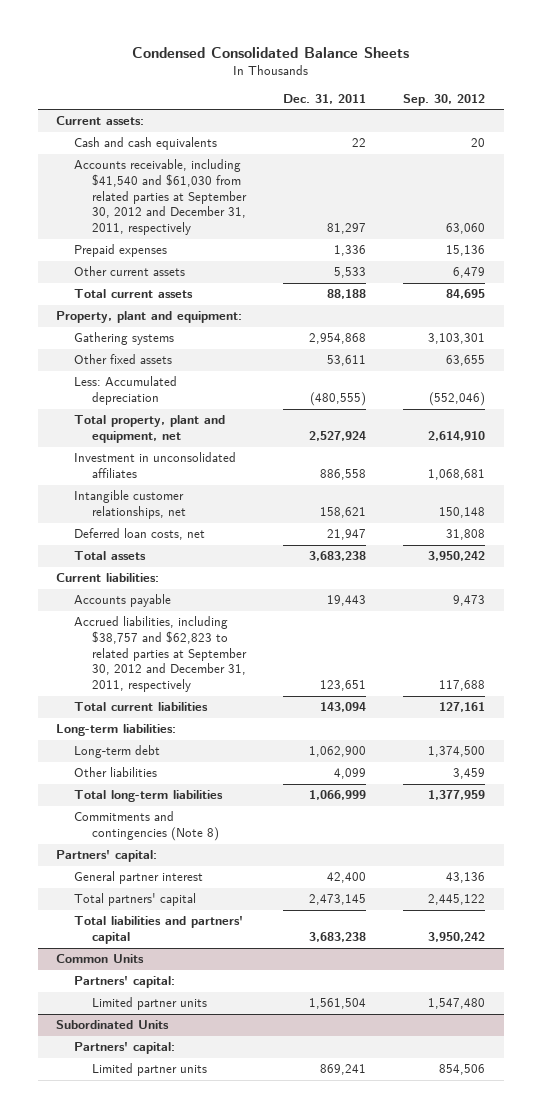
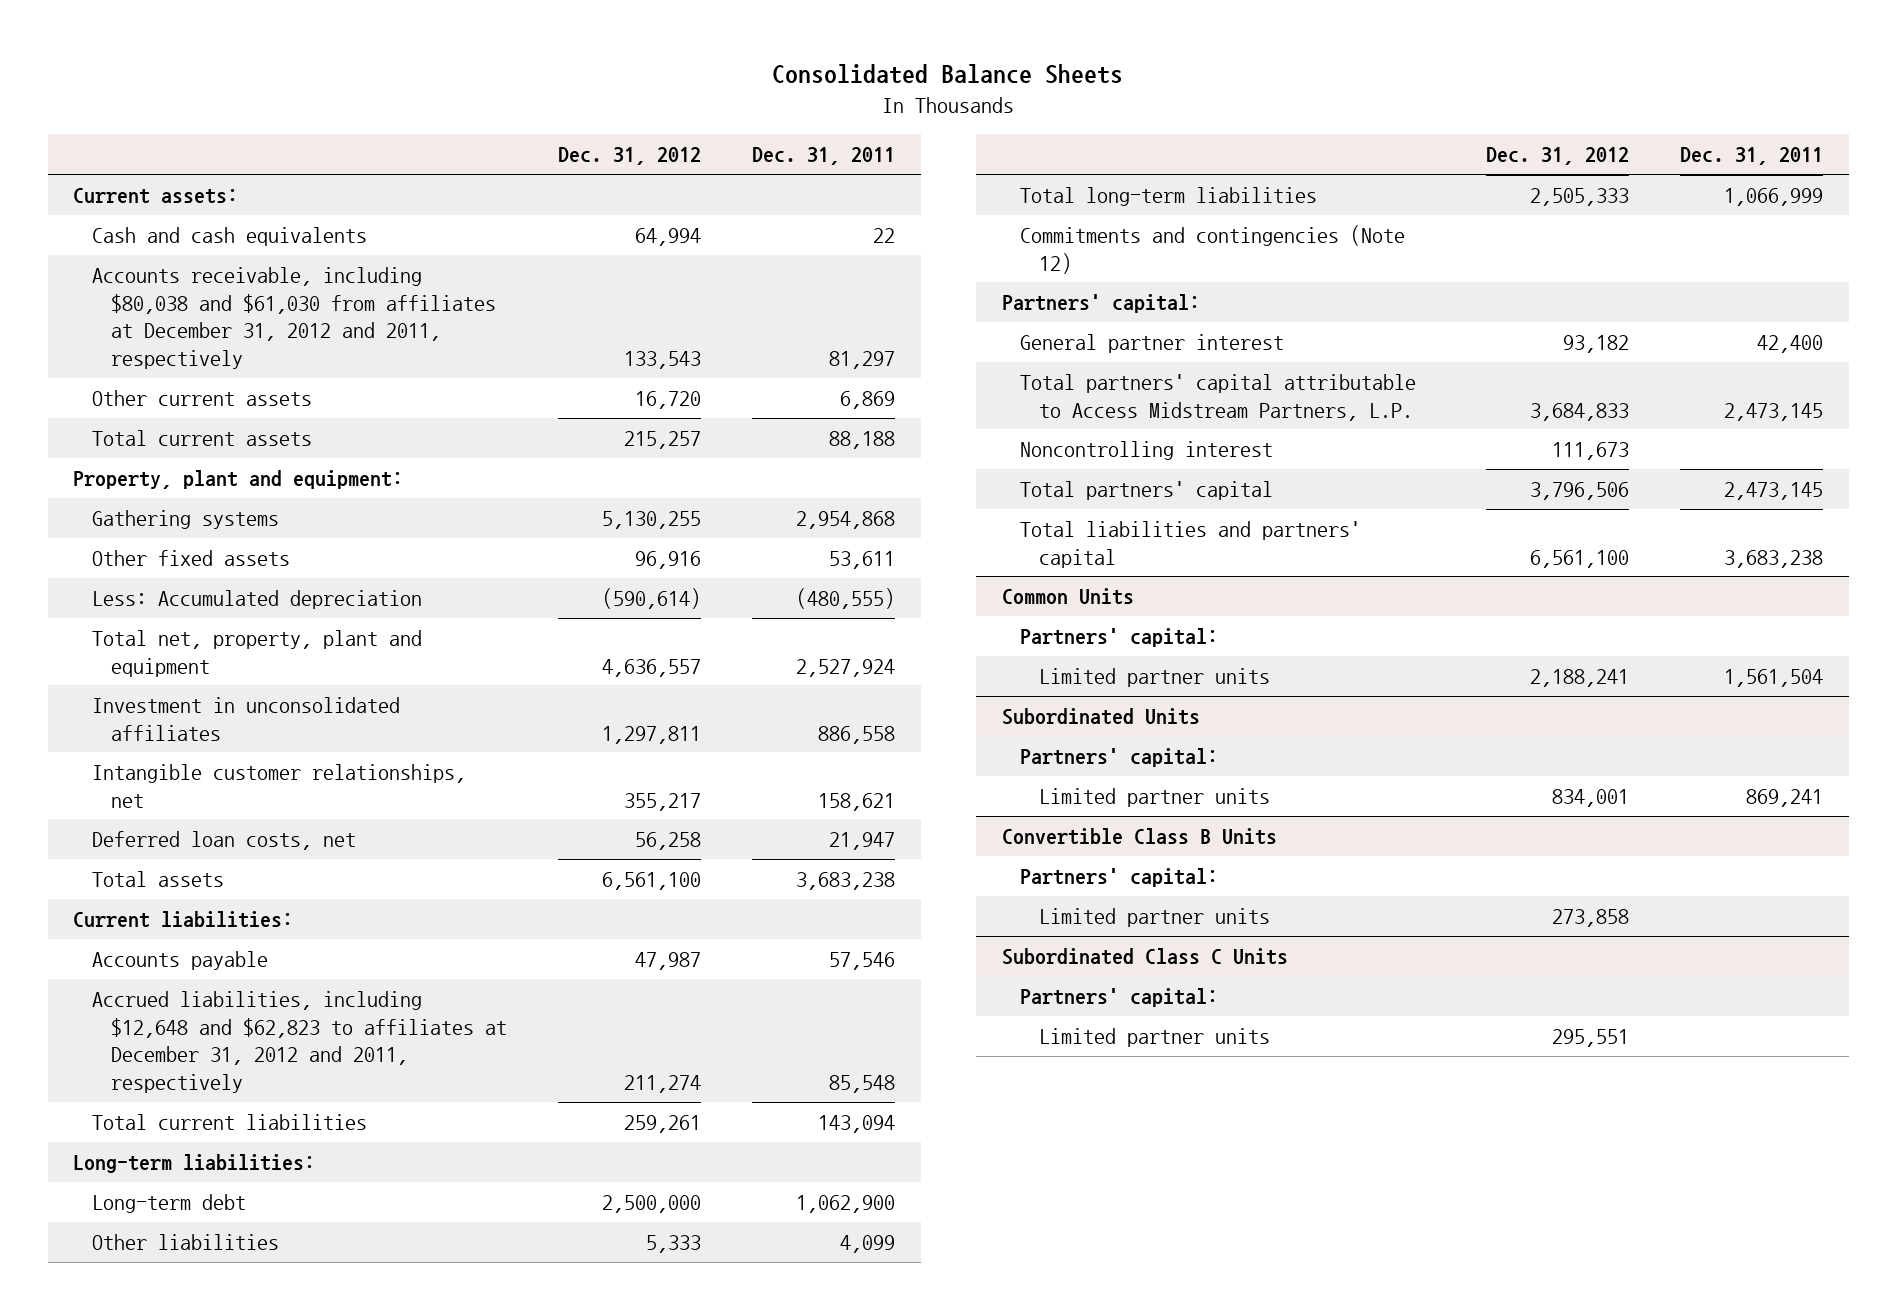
[131,46,409,58] Condensed Consolidated Balance Sheets -> [772,64,1124,85] Consolidated Balance Sheets
[402,93,485,106] Sep. 30, 2012 -> none
none -> [557,147,701,166] Dec. 31, 2012
[74,244,168,258] Prepaid expenses -> none
[74,159,247,235] Accounts receivable, including $41,540 and $61,030 from related parties at September 30, 2012 and December 31, 2011, respectively -> [91,267,496,369] Accounts receivable, including $80,038 and $61,030 from affiliates at December 31, 2012 and 2011, respectively
[333,267,366,279] 5,533 -> [839,391,895,410] 6,869
[74,415,226,444] Total property, plant and equipment, net -> [91,630,422,677] Total net, property, plant and equipment
[326,595,366,607] 19,443 -> [828,952,895,971] 57,546
[74,616,247,692] Accrued liabilities, including $38,757 and $62,823 to related parties at September 30, 2012 and December 31, 2011, respectively -> [91,991,507,1093] Accrued liabilities, including $12,648 and $62,823 to affiliates at December 31, 2012 and 2011, respectively
[319,679,366,691] 123,651 -> [828,1074,895,1093] 85,548
[74,811,219,842] Commitments and contingencies (Note 8) -> [1020,225,1406,274] Commitments and contingencies (Note 12)
none -> [1020,374,1417,421] Total partners' capital attributable to Access Midstream Partners, L.P.
none -> [1020,441,1274,461] Noncontrolling interest
none -> [1001,828,1277,846] Convertible Class B Units
none -> [1020,868,1219,888] Partners' capital:
none -> [1039,908,1271,928] Limited partner units
none -> [1001,948,1288,966] Subordinated Class C Units
none -> [1020,988,1219,1008] Partners' capital:
none -> [1039,1028,1271,1048] Limited partner units

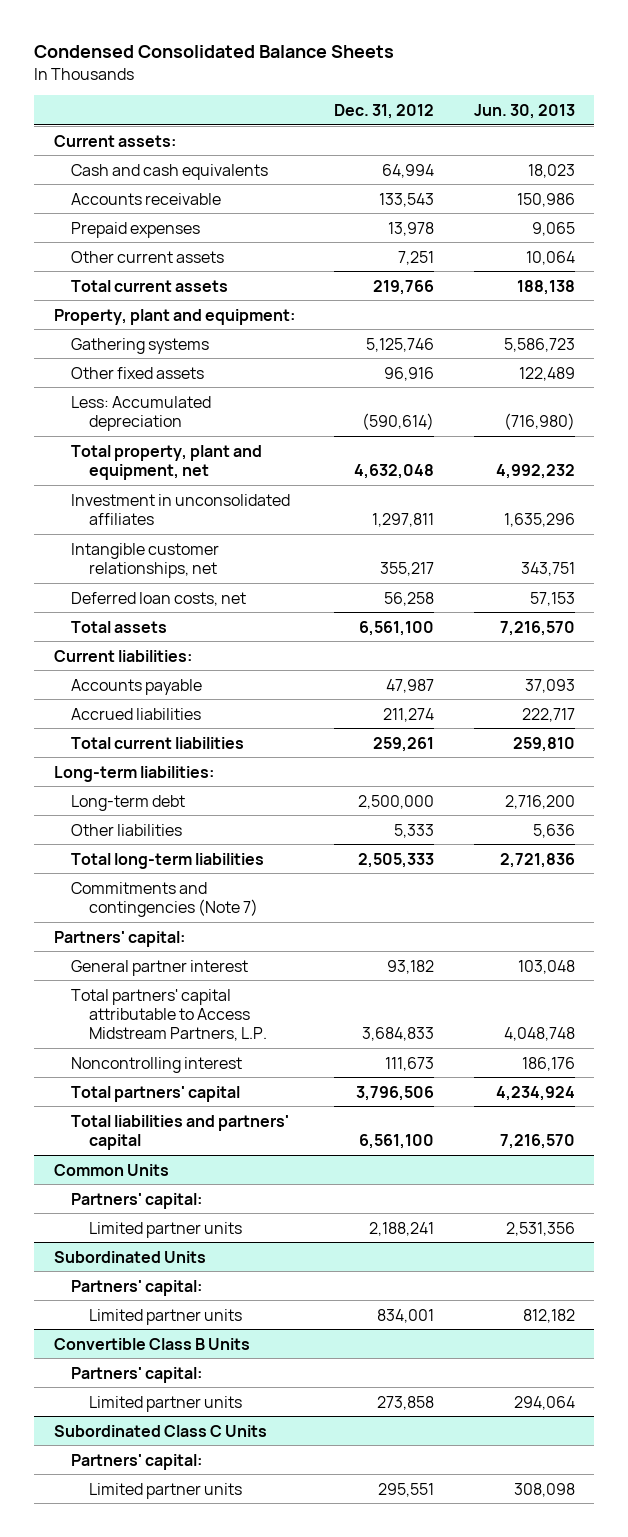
[772,64,1124,85] Consolidated Balance Sheets -> [33,45,394,59] Condensed Consolidated Balance Sheets
[751,147,895,166] Dec. 31, 2011 -> none
none -> [473,103,575,119] Jun. 30, 2013
[91,267,496,369] Accounts receivable, including $80,038 and $61,030 from affiliates at December 31, 2012 and 2011, respectively -> [71,192,222,205] Accounts receivable
none -> [71,221,201,238] Prepaid expenses
[634,391,701,410] 16,720 -> [398,250,435,265] 7,251
[623,431,701,450] 215,257 -> [373,279,435,295] 219,766
[601,511,701,530] 5,130,255 -> [366,337,435,352] 5,125,746
[91,630,422,677] Total net, property, plant and equipment -> [71,444,263,480] Total property, plant and equipment, net
[601,658,701,677] 4,636,557 -> [354,463,435,479] 4,632,048
[91,991,507,1093] Accrued liabilities, including $12,648 and $62,823 to affiliates at December 31, 2012 and 2011, respectively -> [71,707,202,720] Accrued liabilities
[1020,225,1406,274] Commitments and contingencies (Note 12) -> [71,881,259,917] Commitments and contingencies (Note 7)

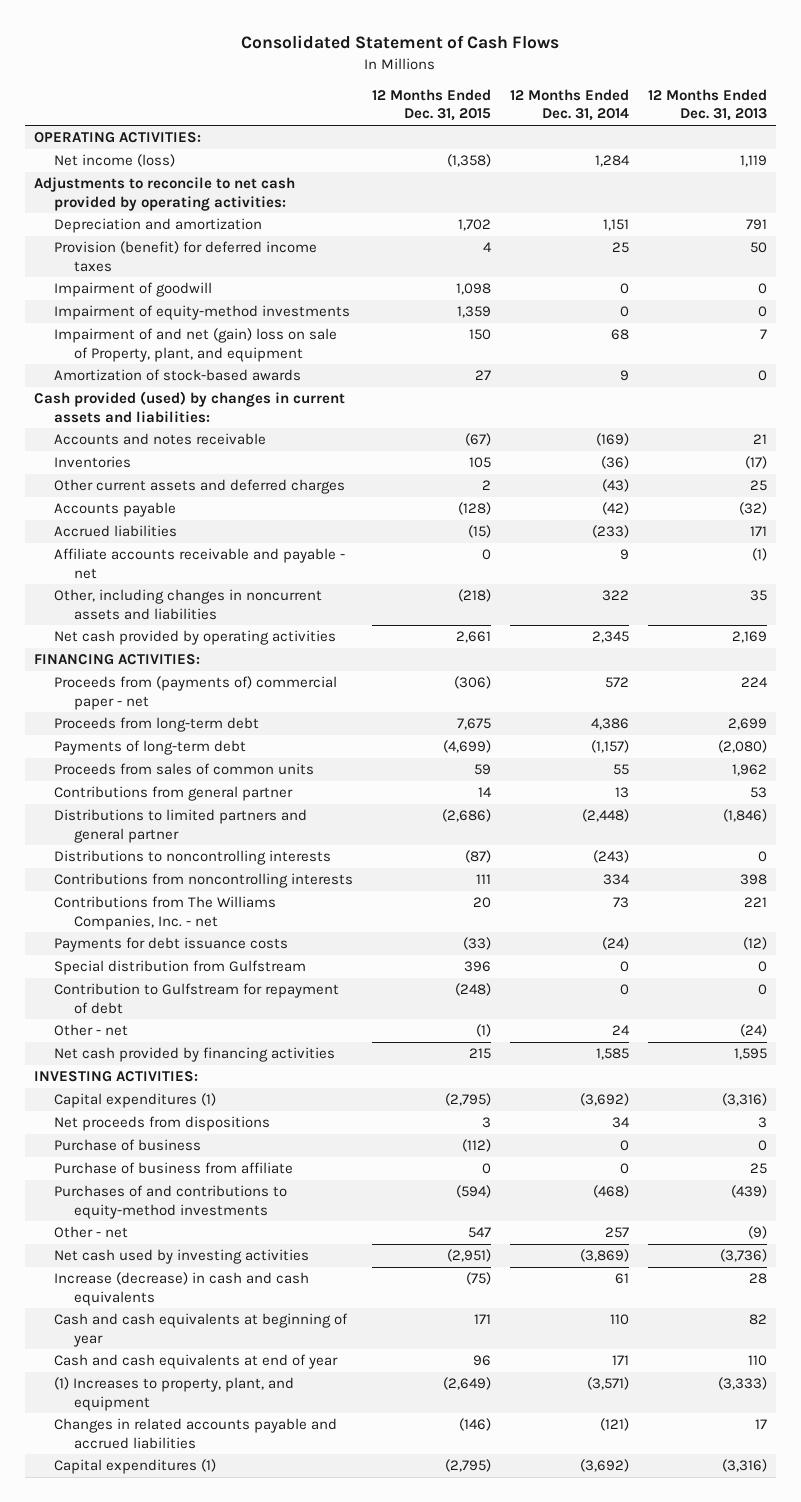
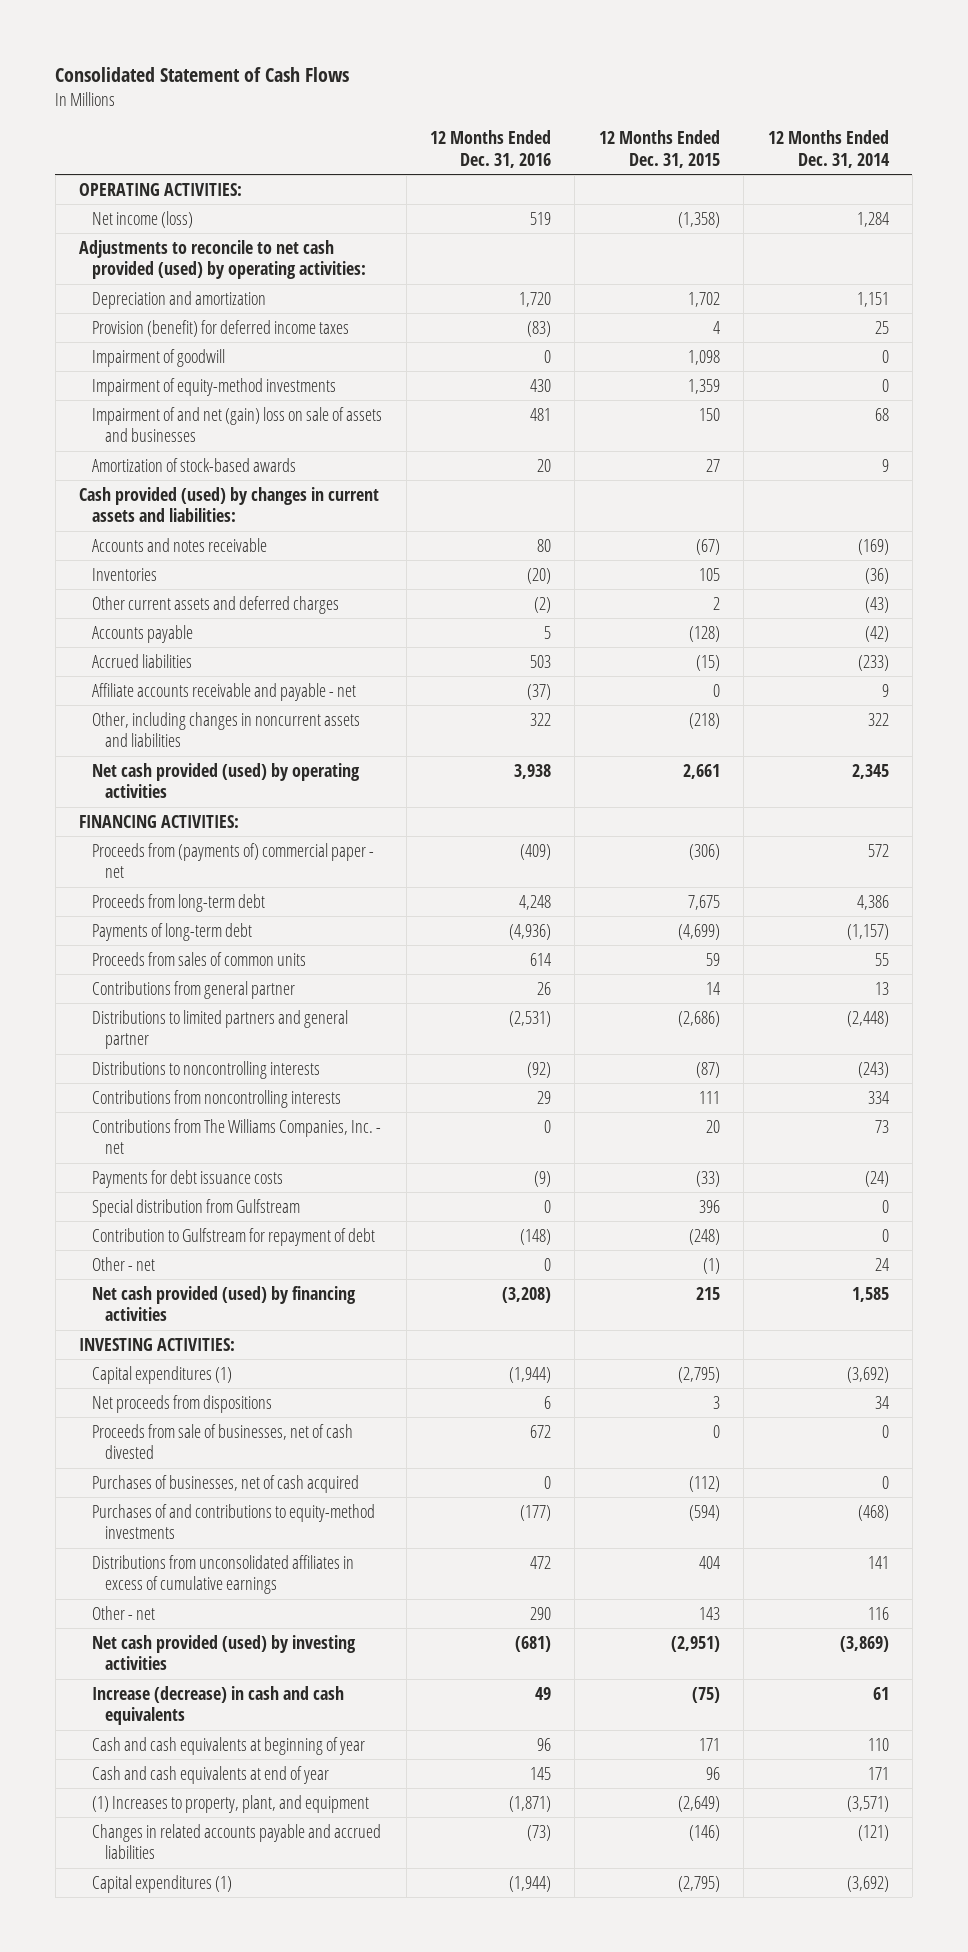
[647,89,767,122] 12 Months Ended Dec. 31, 2013 -> none
none -> [430,130,552,168] 12 Months Ended Dec. 31, 2016
[34,177,296,211] Adjustments to reconcile to net cash provided by operating activities: -> [79,239,367,280] Adjustments to reconcile to net cash provided (used) by operating activities:
[54,328,338,362] Impairment of and net (gain) loss on sale of Property, plant, and equipment -> [92,406,383,443] Impairment of and net (gain) loss on sale of assets and businesses
[54,630,337,646] Net cash provided by operating activities -> [92,762,361,799] Net cash provided (used) by operating activities
[54,1047,336,1063] Net cash provided by financing activities -> [92,1285,357,1322] Net cash provided (used) by financing activities
[54,1162,294,1175] Purchase of business from affiliate -> none
none -> [92,1423,354,1460] Proceeds from sale of businesses, net of cash divested
[54,1139,202,1152] Purchase of business -> [92,1474,360,1493] Purchases of businesses, net of cash acquired
none -> [92,1554,355,1595] Distributions from unconsolidated affiliates in excess of cumulative earnings
[467,1227,491,1239] 547 -> [698,1606,720,1620] 143
[604,1227,629,1239] 257 -> [867,1606,889,1620] 116
[54,1249,310,1265] Net cash used by investing activities -> [92,1634,357,1671] Net cash provided (used) by investing activities

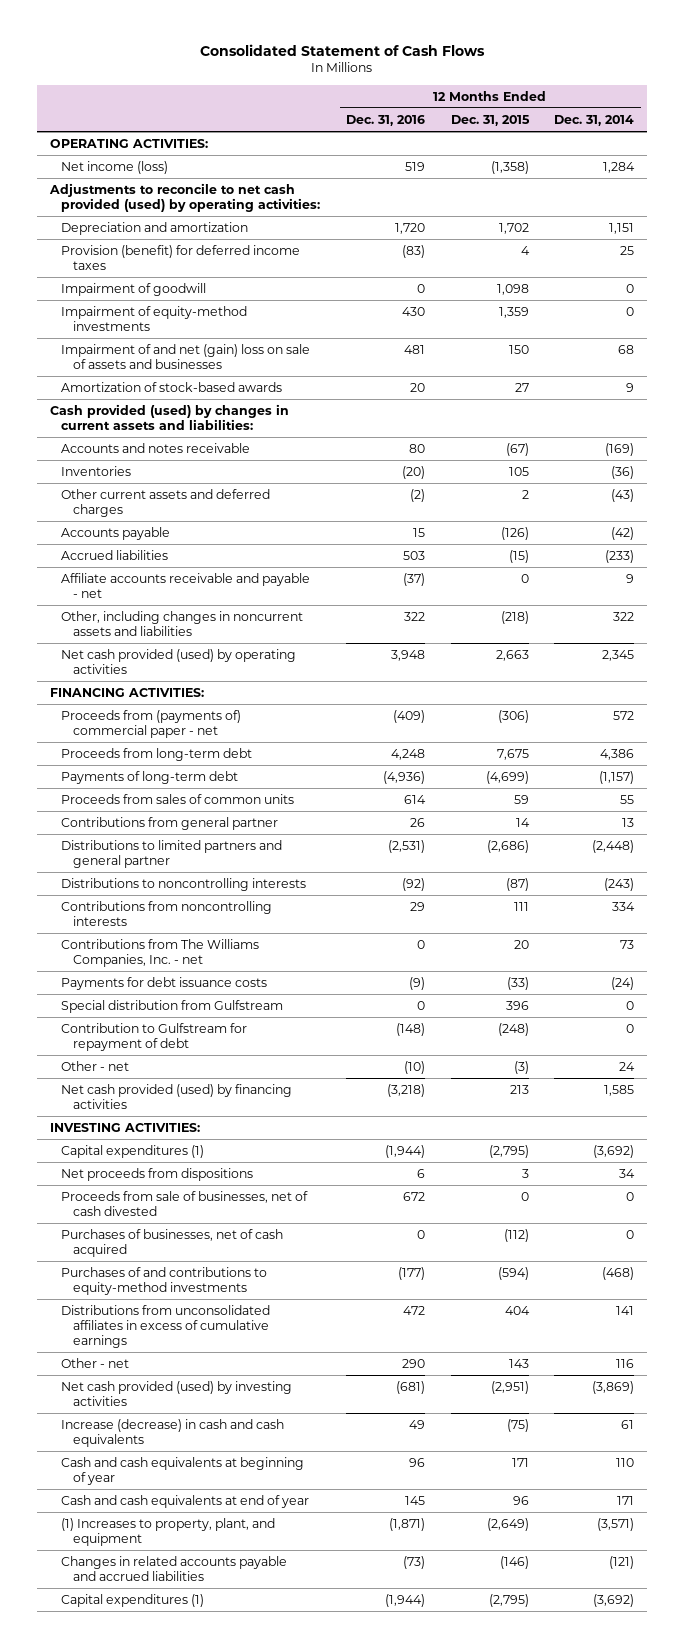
[544,625,552,639] 5 -> [413,527,426,537] 15
[688,625,720,642] (128) -> [500,526,529,540] (126)
[514,763,552,779] 3,938 -> [391,649,426,661] 3,948
[682,763,720,779] 2,661 -> [495,649,529,661] 2,663
[544,1257,552,1271] 0 -> [404,1060,426,1074] (10)
[702,1257,720,1274] (1) -> [513,1060,529,1074] (3)
[502,1286,552,1303] (3,208) -> [387,1083,426,1097] (3,218)
[695,1286,720,1300] 215 -> [509,1084,529,1094] 213

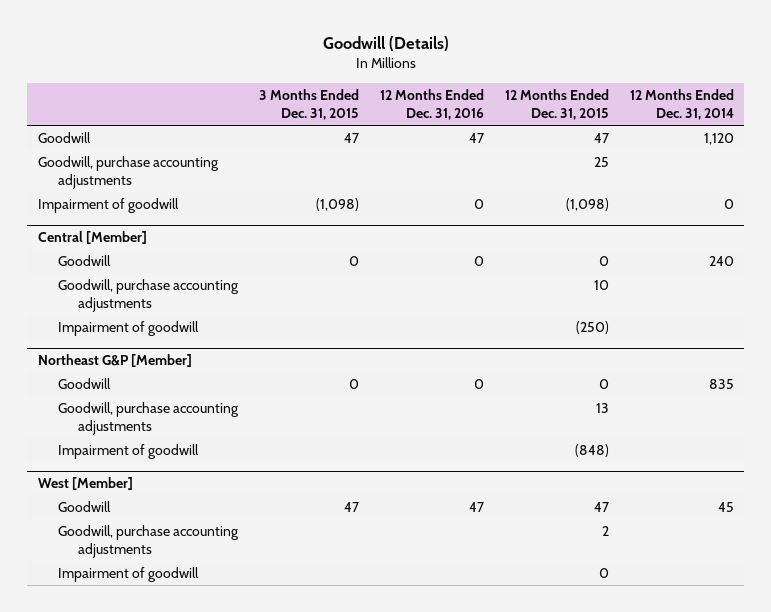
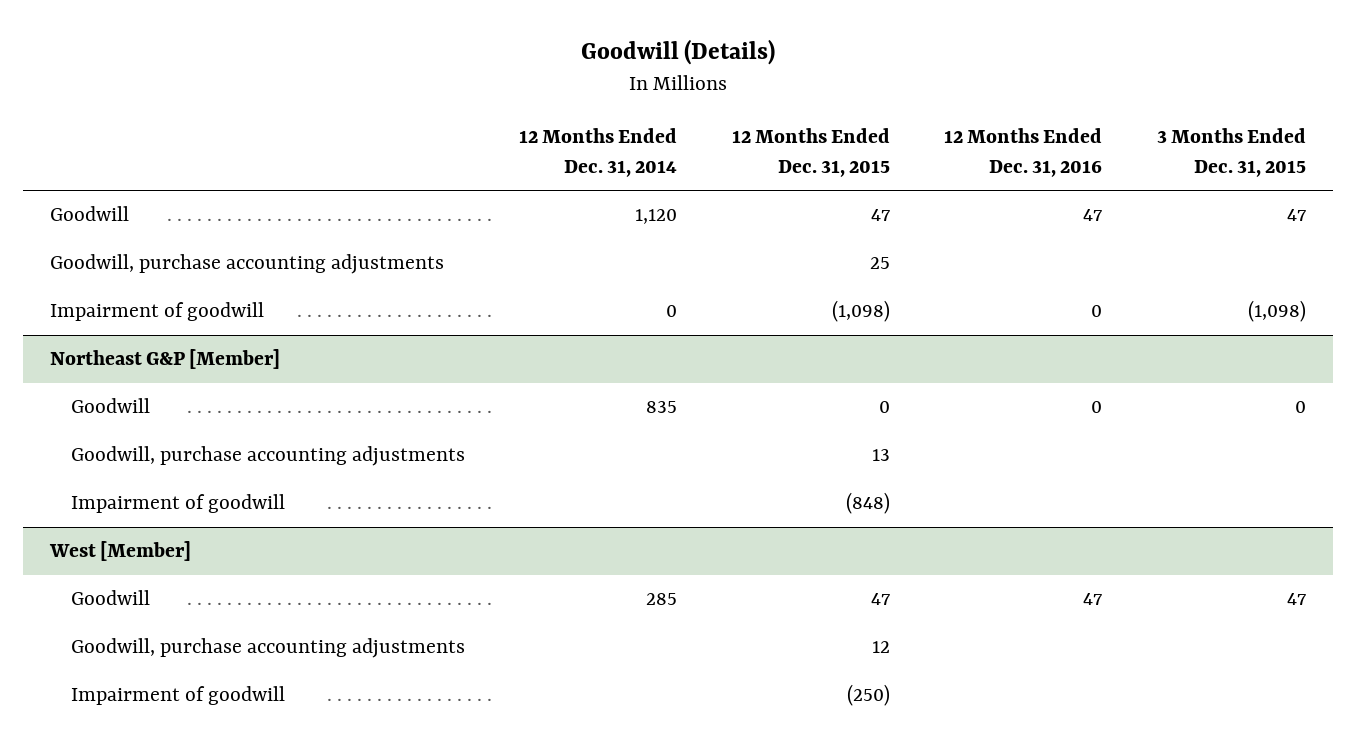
[37,231,147,245] Central [Member] -> none
[57,255,111,267] Goodwill -> none
[57,279,239,313] Goodwill, purchase accounting adjustments -> none
[57,321,199,337] Impairment of goodwill -> none
[717,502,734,513] 45 -> [646,593,678,606] 285
[601,526,609,537] 2 -> [871,641,890,654] 12
[598,568,609,579] 0 -> [846,684,890,707] (250)

